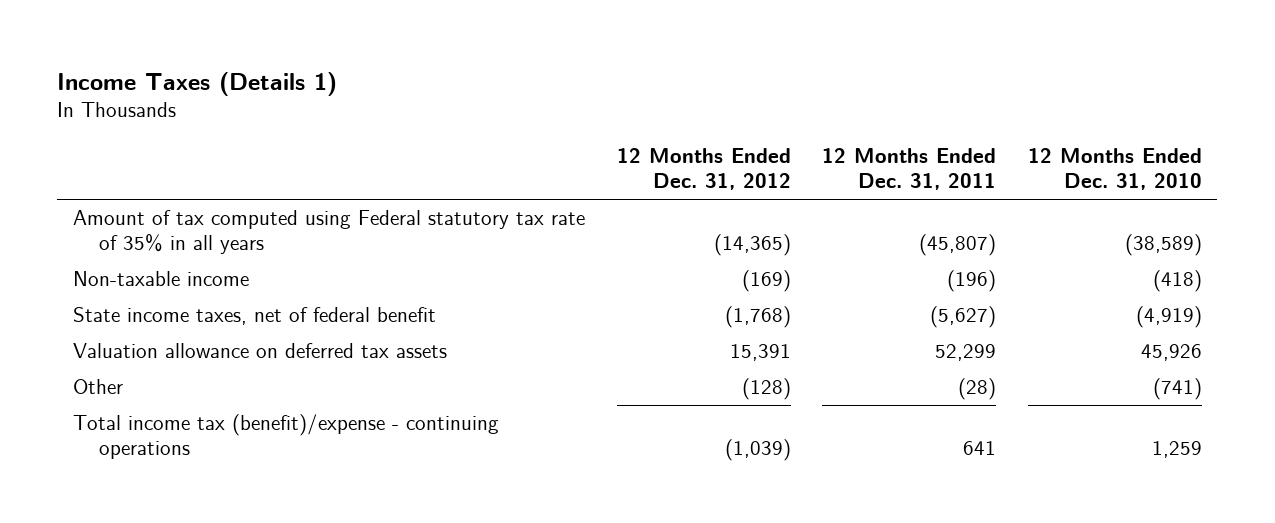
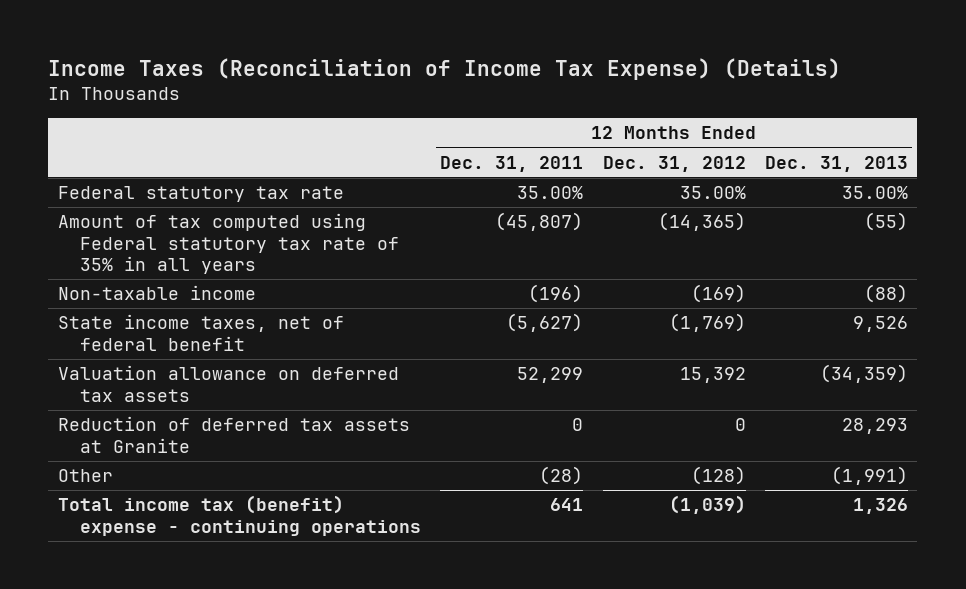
[57,71,338,96] Income Taxes (Details 1) -> [48,58,842,81] Income Taxes (Reconciliation of Income Tax Expense) (Details)
[1027,148,1202,191] 12 Months Ended Dec. 31, 2010 -> none
none -> [764,155,908,172] Dec. 31, 2013
none -> [58,186,345,203] Federal statutory tax rate
[724,306,791,329] (1,768) -> [668,313,746,333] (1,769)
[729,344,791,362] 15,391 -> [679,367,746,384] 15,392
none -> [58,416,411,453] Reduction of deferred tax assets at Granite
[73,414,500,460] Total income tax (benefit)/expense - continuing operations -> [58,495,422,536] Total income tax (benefit) expense - continuing operations

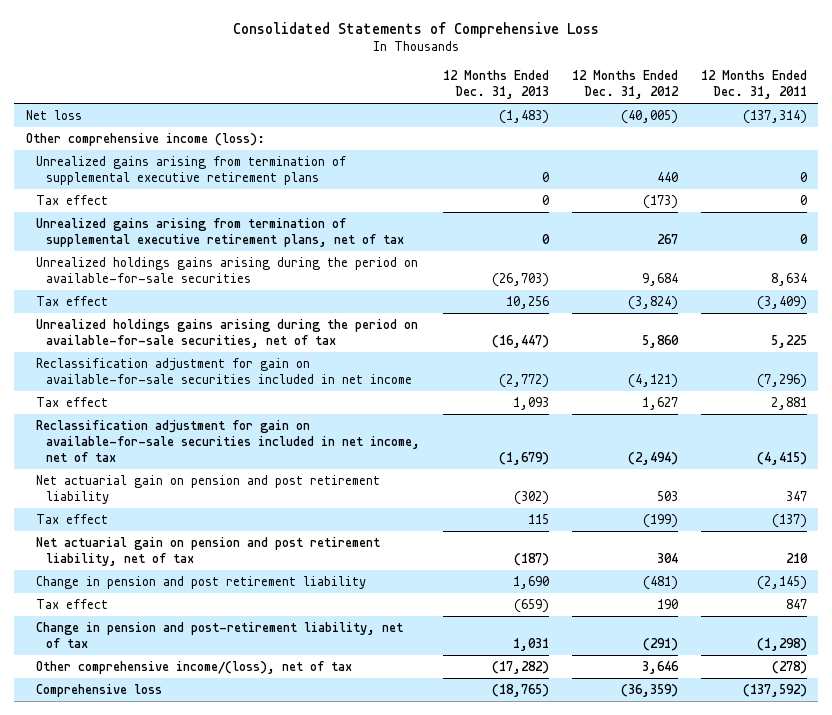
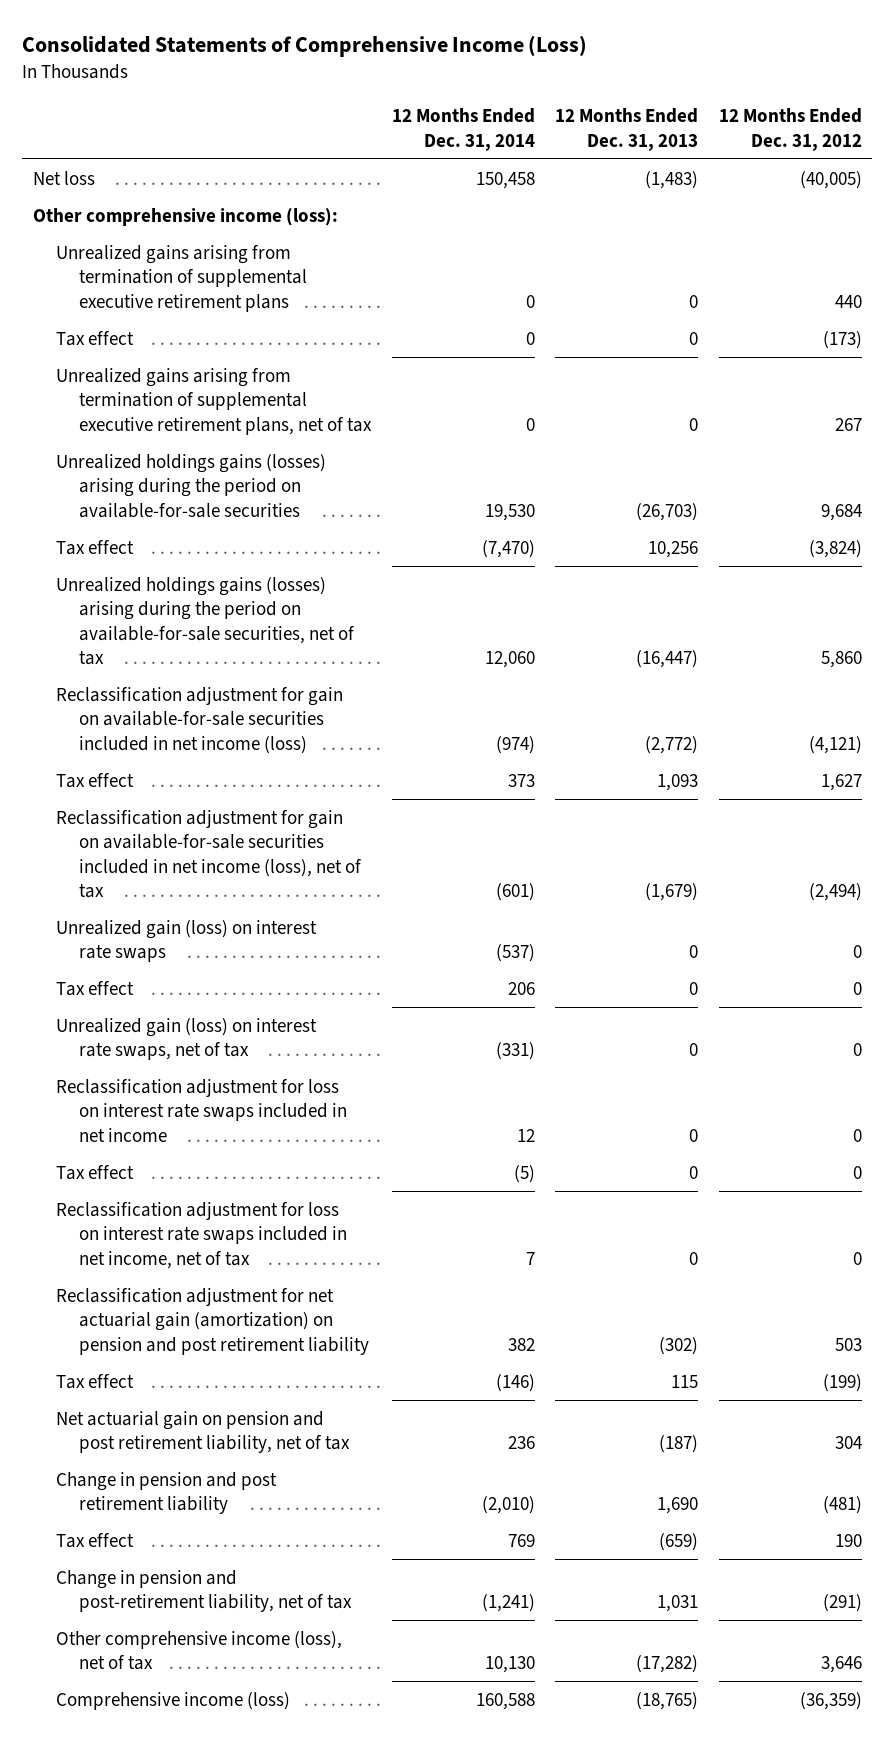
[233,22,600,39] Consolidated Statements of Comprehensive Loss -> [22,35,588,58] Consolidated Statements of Comprehensive Income (Loss)
[700,70,807,100] 12 Months Ended Dec. 31, 2011 -> none
none -> [391,108,535,151] 12 Months Ended Dec. 31, 2014
[36,256,419,283] Unrealized holdings gains arising during the period on available-for-sale securities -> [55,453,326,518] Unrealized holdings gains (losses) arising during the period on available-for-sale securities
[36,318,419,348] Unrealized holdings gains arising during the period on available-for-sale securities, net of tax -> [55,576,356,666] Unrealized holdings gains (losses) arising during the period on available-for-sale securities, net of tax
[36,357,413,384] Reclassification adjustment for gain on available-for-sale securities included in net income -> [55,686,343,754] Reclassification adjustment for gain on available-for-sale securities included in net income (loss)
[36,419,421,463] Reclassification adjustment for gain on available-for-sale securities included in net income, net of tax -> [55,809,363,899] Reclassification adjustment for gain on available-for-sale securities included in net income (loss), net of tax
none -> [55,919,317,963] Unrealized gain (loss) on interest rate swaps
none -> [55,980,134,996] Tax effect
none -> [55,1017,317,1061] Unrealized gain (loss) on interest rate swaps, net of tax
none -> [55,1078,348,1142] Reclassification adjustment for loss on interest rate swaps included in net income
none -> [55,1164,134,1180] Tax effect
none -> [55,1201,348,1269] Reclassification adjustment for loss on interest rate swaps included in net income, net of tax
[36,474,381,504] Net actuarial gain on pension and post retirement liability -> [55,1287,370,1355] Reclassification adjustment for net actuarial gain (amortization) on pension and post retirement liability
[36,660,353,674] Other comprehensive income/(loss), net of tax -> [55,1630,342,1671] Other comprehensive income (loss), net of tax
[36,683,163,697] Comprehensive loss -> [55,1691,290,1710] Comprehensive income (loss)

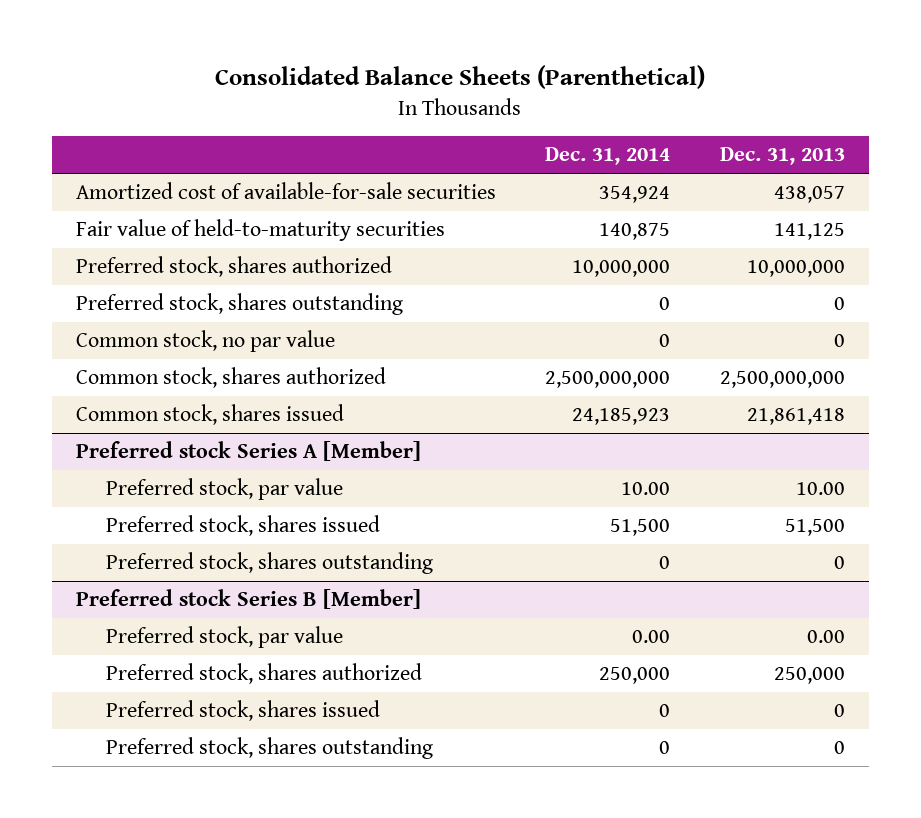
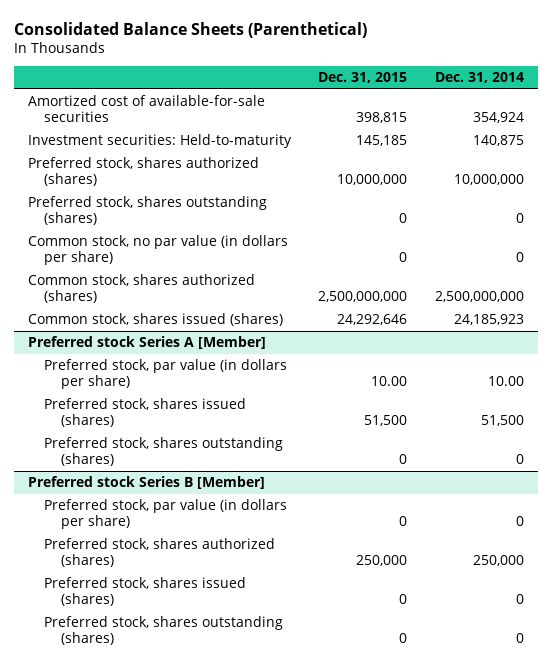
[719,147,845,166] Dec. 31, 2013 -> none
none -> [318,72,408,84] Dec. 31, 2015
[76,219,446,242] Fair value of held-to-maturity securities -> [27,134,292,149] Investment securities: Held-to-maturity
[76,256,393,278] Preferred stock, shares authorized -> [27,157,259,187] Preferred stock, shares authorized (shares)
[76,293,404,316] Preferred stock, shares outstanding -> [27,196,267,226] Preferred stock, shares outstanding (shares)
[76,330,336,353] Common stock, no par value -> [27,235,288,266] Common stock, no par value (in dollars per share)
[76,367,387,389] Common stock, shares authorized -> [27,274,255,304] Common stock, shares authorized (shares)
[76,404,345,426] Common stock, shares issued -> [27,313,283,327] Common stock, shares issued (shares)
[106,478,344,501] Preferred stock, par value -> [44,359,288,390] Preferred stock, par value (in dollars per share)
[106,515,381,537] Preferred stock, shares issued -> [44,398,247,428] Preferred stock, shares issued (shares)
[106,552,434,575] Preferred stock, shares outstanding -> [44,437,284,467] Preferred stock, shares outstanding (shares)
[106,626,344,649] Preferred stock, par value -> [44,499,288,530] Preferred stock, par value (in dollars per share)
[632,630,671,644] 0.00 -> [516,516,525,527] 0
[106,663,423,685] Preferred stock, shares authorized -> [44,538,276,568] Preferred stock, shares authorized (shares)
[106,700,381,722] Preferred stock, shares issued -> [44,577,247,607] Preferred stock, shares issued (shares)
[106,737,434,760] Preferred stock, shares outstanding -> [44,616,284,646] Preferred stock, shares outstanding (shares)

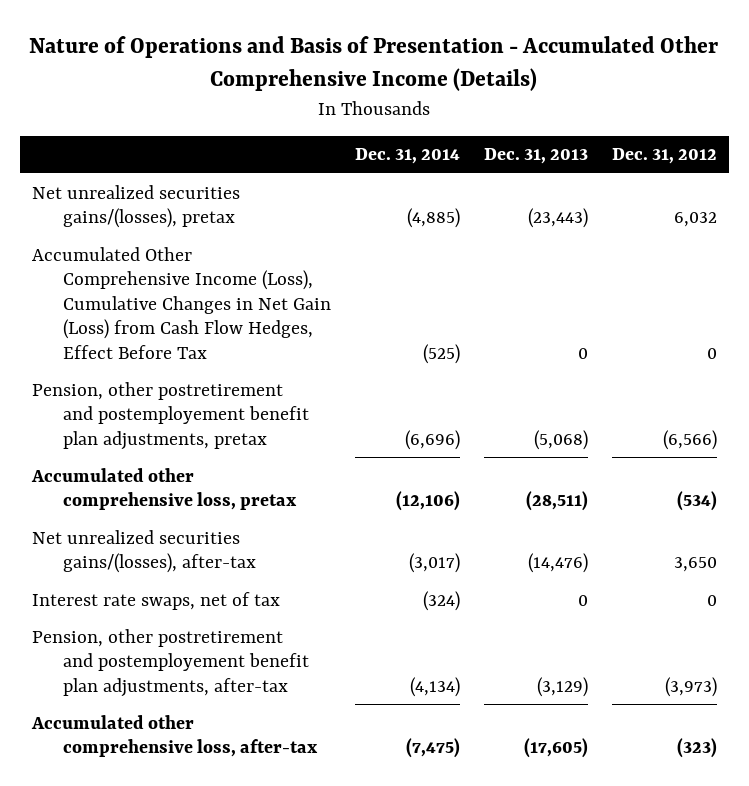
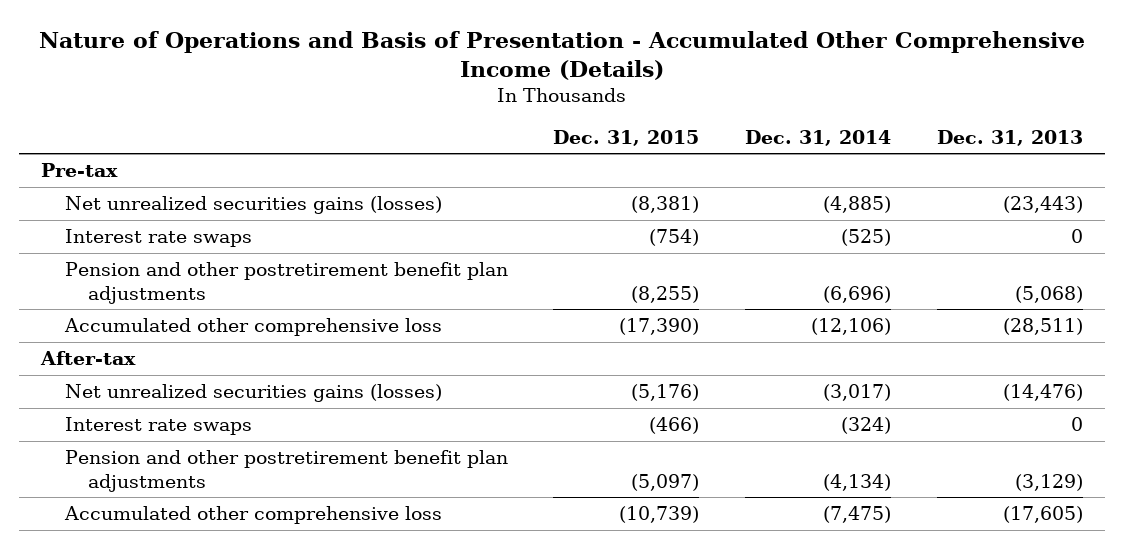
[611,148,717,165] Dec. 31, 2012 -> none
none -> [553,129,700,146] Dec. 31, 2015
none -> [41,163,119,178] Pre-tax
[32,184,241,229] Net unrealized securities gains/(losses), pretax -> [64,196,442,215] Net unrealized securities gains (losses)
[32,246,331,359] Accumulated Other Comprehensive Income (Loss), Cumulative Changes in Net Gain (Loss) from Cash Flow Hedges, Effect Before Tax -> [64,229,252,248] Interest rate swaps
[32,381,309,450] Pension, other postretirement and postemployement benefit plan adjustments, pretax -> [64,262,508,304] Pension and other postretirement benefit plan adjustments
[31,467,297,511] Accumulated other comprehensive loss, pretax -> [63,318,442,337] Accumulated other comprehensive loss
none -> [40,351,137,366] After-tax
[32,529,256,574] Net unrealized securities gains/(losses), after-tax -> [64,384,442,403] Net unrealized securities gains (losses)
[32,591,281,610] Interest rate swaps, net of tax -> [64,417,252,436] Interest rate swaps
[32,628,309,697] Pension, other postretirement and postemployement benefit plan adjustments, after-tax -> [64,450,508,492] Pension and other postretirement benefit plan adjustments
[31,714,318,758] Accumulated other comprehensive loss, after-tax -> [63,506,442,525] Accumulated other comprehensive loss

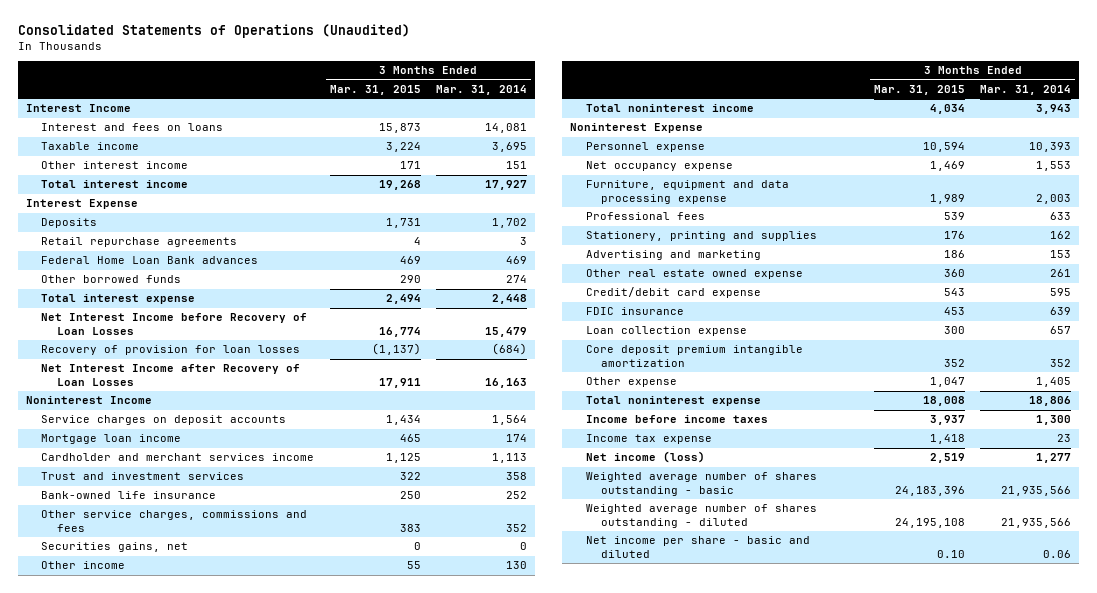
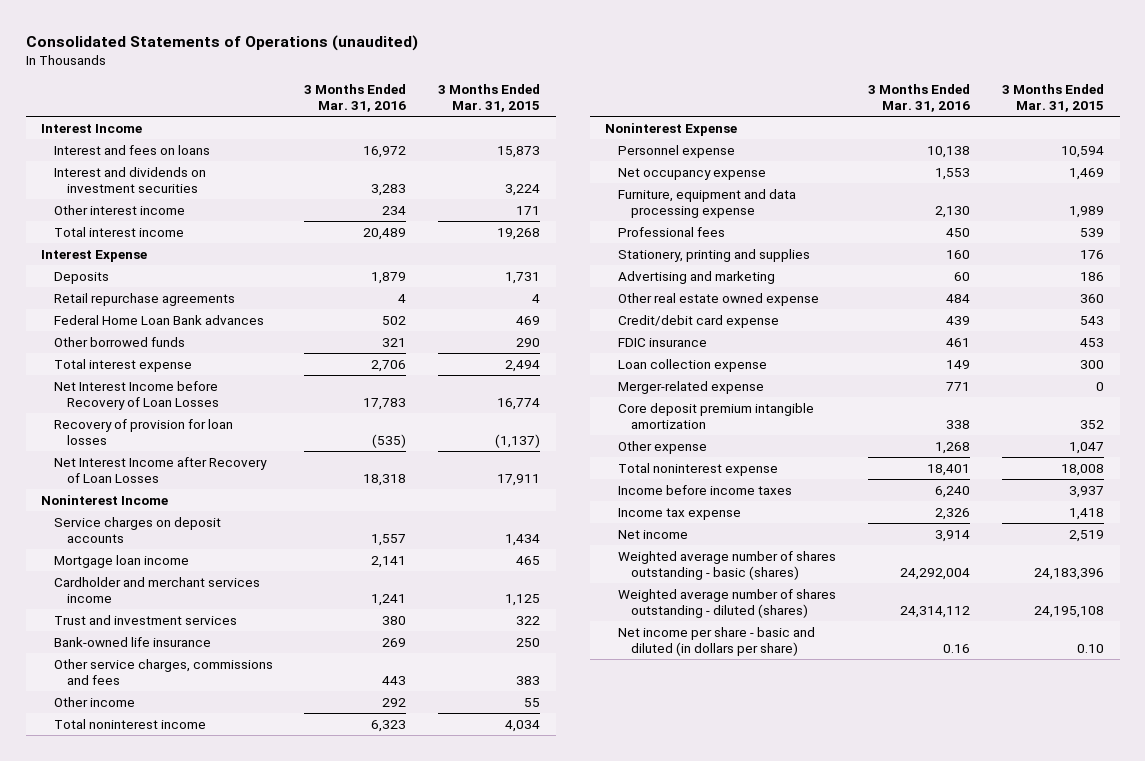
[18,24,411,39] Consolidated Statements of Operations (Unaudited) -> [25,34,418,51] Consolidated Statements of Operations (unaudited)
[436,84,528,95] Mar. 31, 2014 -> none
none -> [304,84,407,113] 3 Months Ended Mar. 31, 2016
[41,142,140,151] Taxable income -> [54,166,207,193] Interest and dividends on investment securities
[41,542,189,553] Securities gains, net -> none
none -> [618,380,765,394] Merger-related expense
[585,451,705,464] Net income (loss) -> [618,529,689,539] Net income
[585,472,817,496] Weighted average number of shares outstanding - basic -> [618,550,837,580] Weighted average number of shares outstanding - basic (shares)
[585,504,817,528] Weighted average number of shares outstanding - diluted -> [618,588,837,618] Weighted average number of shares outstanding - diluted (shares)
[585,536,810,558] Net income per share - basic and diluted -> [618,626,816,656] Net income per share - basic and diluted (in dollars per share)

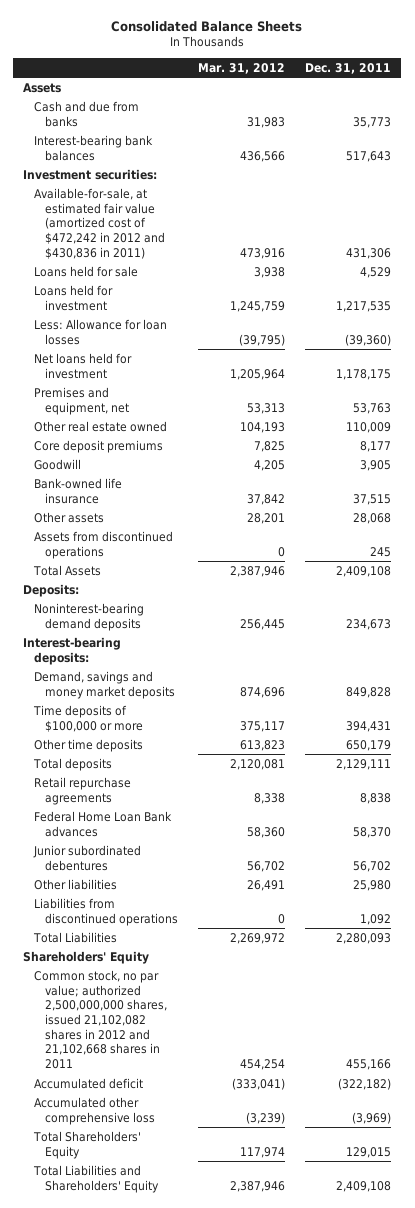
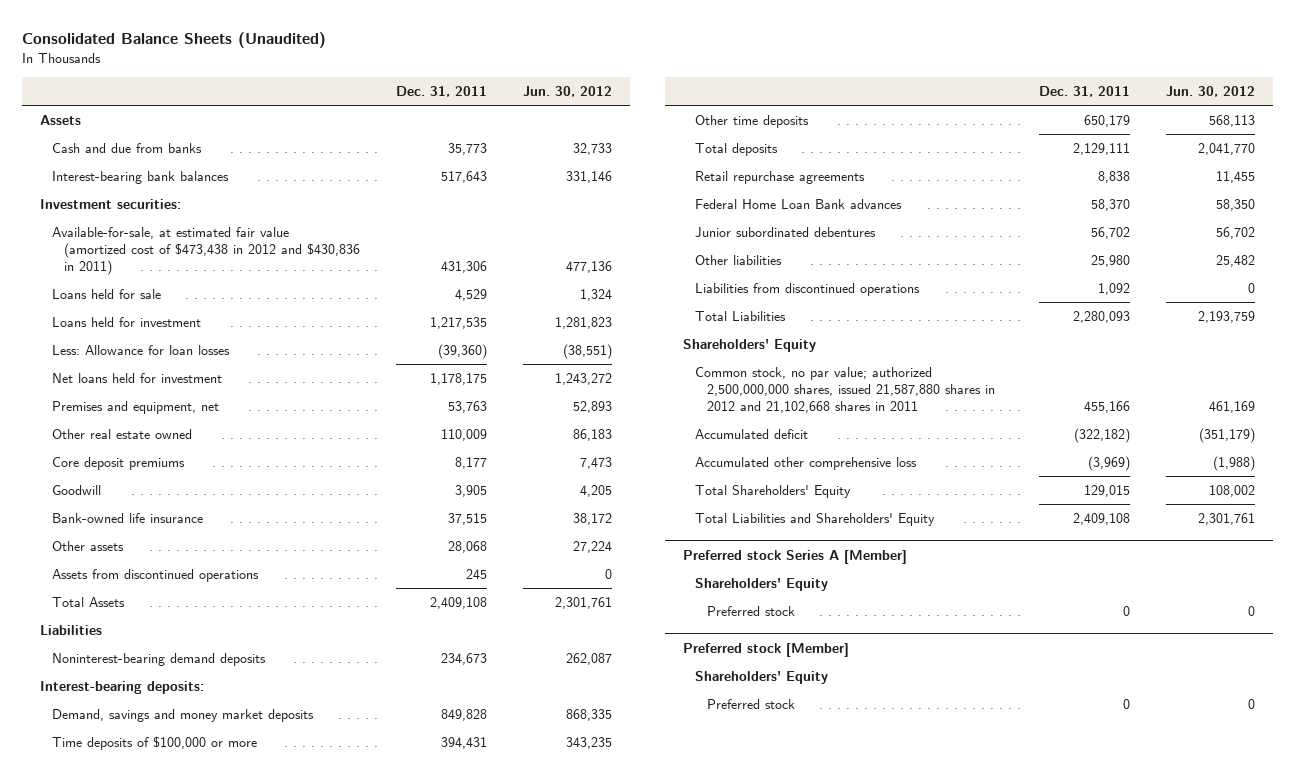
[111,20,303,32] Consolidated Balance Sheets -> [22,32,327,49] Consolidated Balance Sheets (Unaudited)
[198,62,286,74] Mar. 31, 2012 -> none
none -> [523,86,613,98] Jun. 30, 2012
[34,187,165,259] Available-for-sale, at estimated fair value (amortized cost of $472,242 in 2012 and $430,836 in 2011) -> [52,226,361,276] Available-for-sale, at estimated fair value (amortized cost of $473,438 in 2012 and $430,836 in 2011)
[23,583,80,597] Deposits: -> none
none -> [40,624,103,635] Liabilities
[34,969,167,1070] Common stock, no par value; authorized 2,500,000,000 shares, issued 21,102,082 shares in 2012 and 21,102,668 shares in 2011 -> [695,366,996,414] Common stock, no par value; authorized 2,500,000,000 shares, issued 21,587,880 shares in 2012 and 21,102,668 shares in 2011
none -> [683,549,908,564] Preferred stock Series A [Member]
none -> [695,577,829,591] Shareholders' Equity
none -> [707,605,796,616] Preferred stock
none -> [683,642,850,657] Preferred stock [Member]
none -> [695,670,829,684] Shareholders' Equity
none -> [707,698,796,709] Preferred stock

